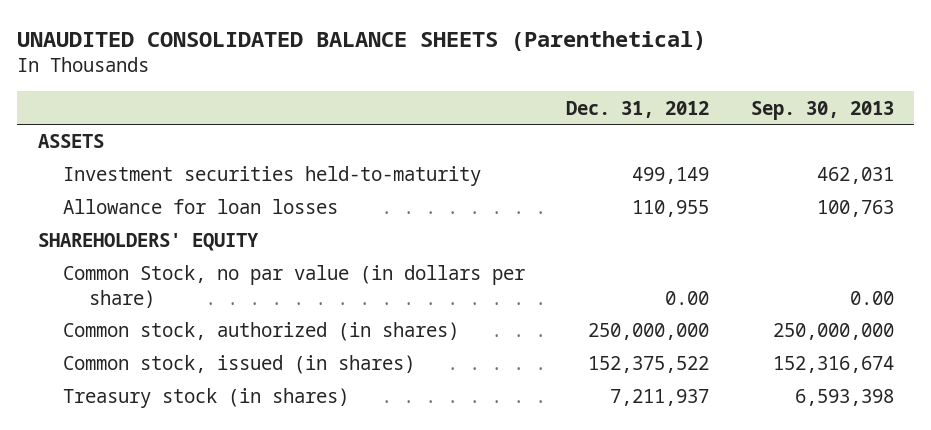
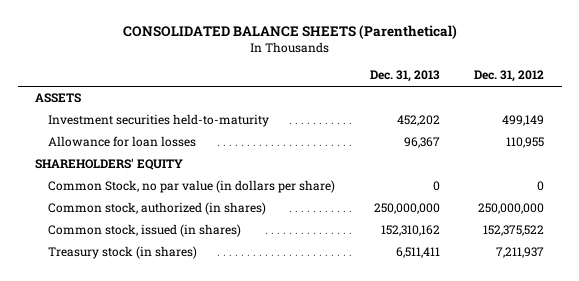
[17,30,707,51] UNAUDITED CONSOLIDATED BALANCE SHEETS (Parenthetical) -> [122,25,457,40] CONSOLIDATED BALANCE SHEETS (Parenthetical)
[750,100,894,120] Sep. 30, 2013 -> none
none -> [369,70,440,83] Dec. 31, 2013
[665,290,710,305] 0.00 -> [537,181,545,192] 0

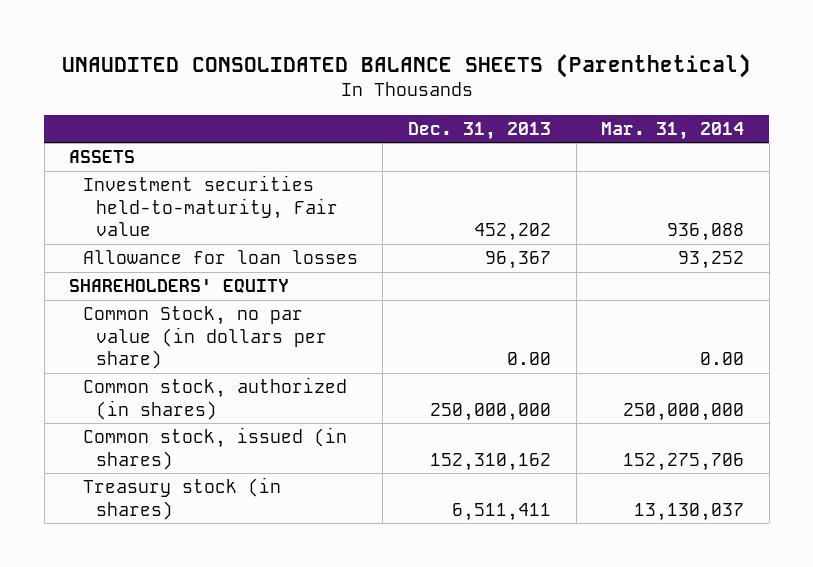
[122,25,457,40] CONSOLIDATED BALANCE SHEETS (Parenthetical) -> [61,54,751,79] UNAUDITED CONSOLIDATED BALANCE SHEETS (Parenthetical)
[474,70,545,83] Dec. 31, 2012 -> none
none -> [601,121,745,140] Mar. 31, 2014
[47,114,269,128] Investment securities held-to-maturity -> [82,175,339,237] Investment securities held-to-maturity, Fair value
[432,181,440,192] 0 -> [506,352,551,366] 0.00

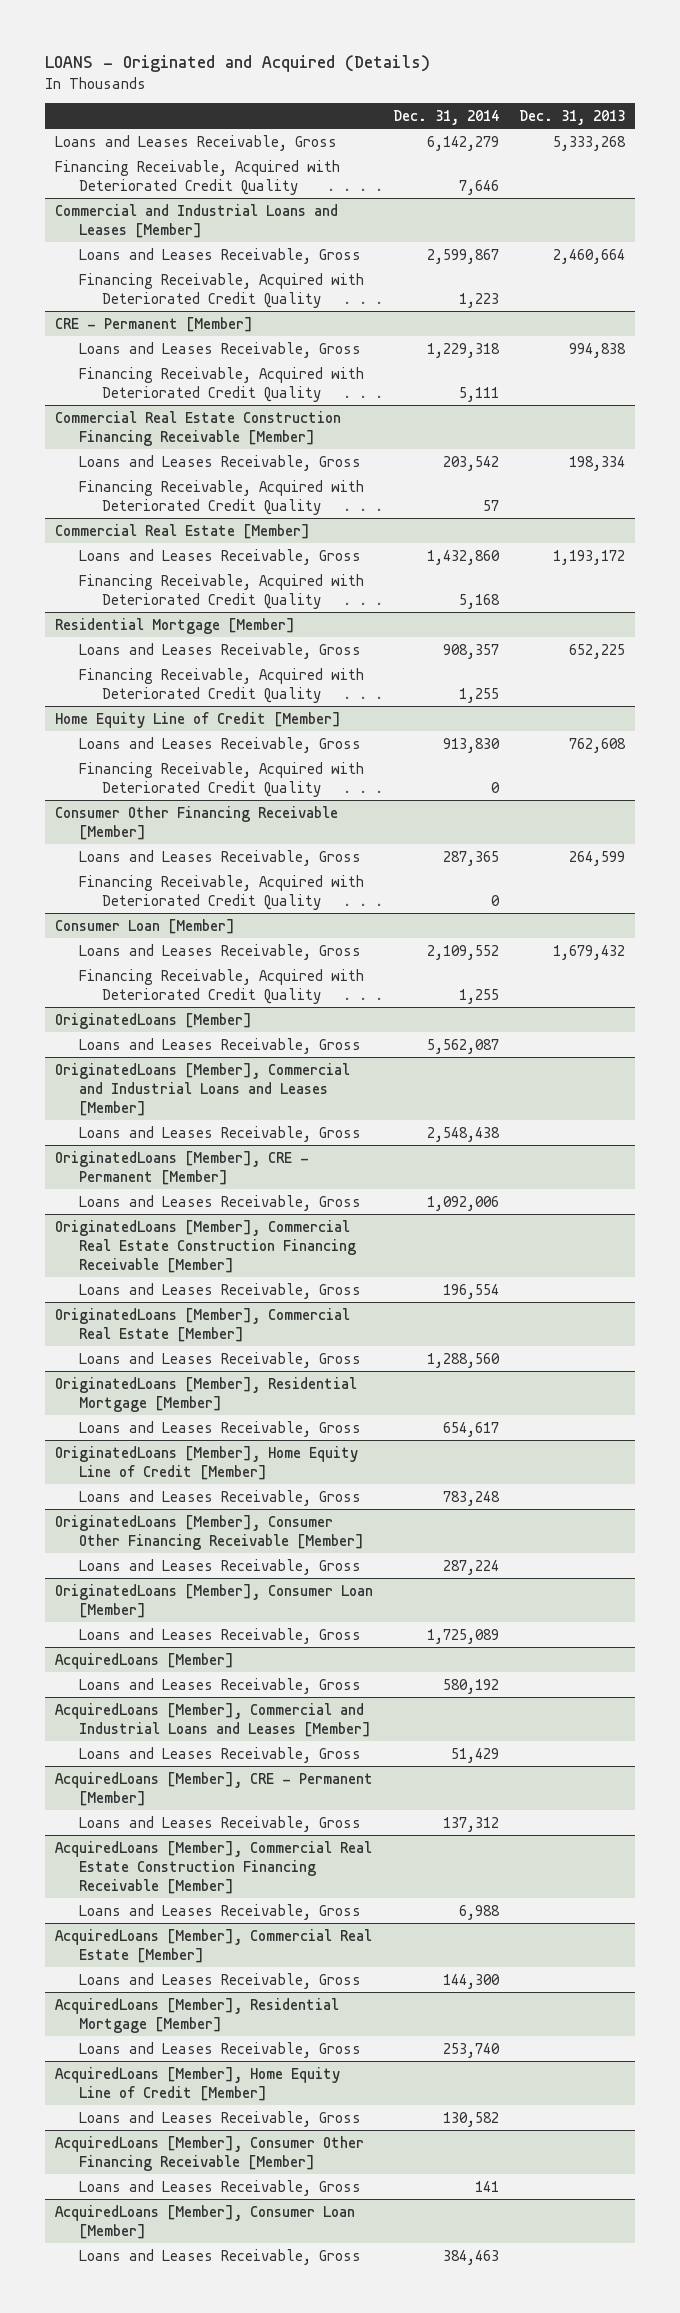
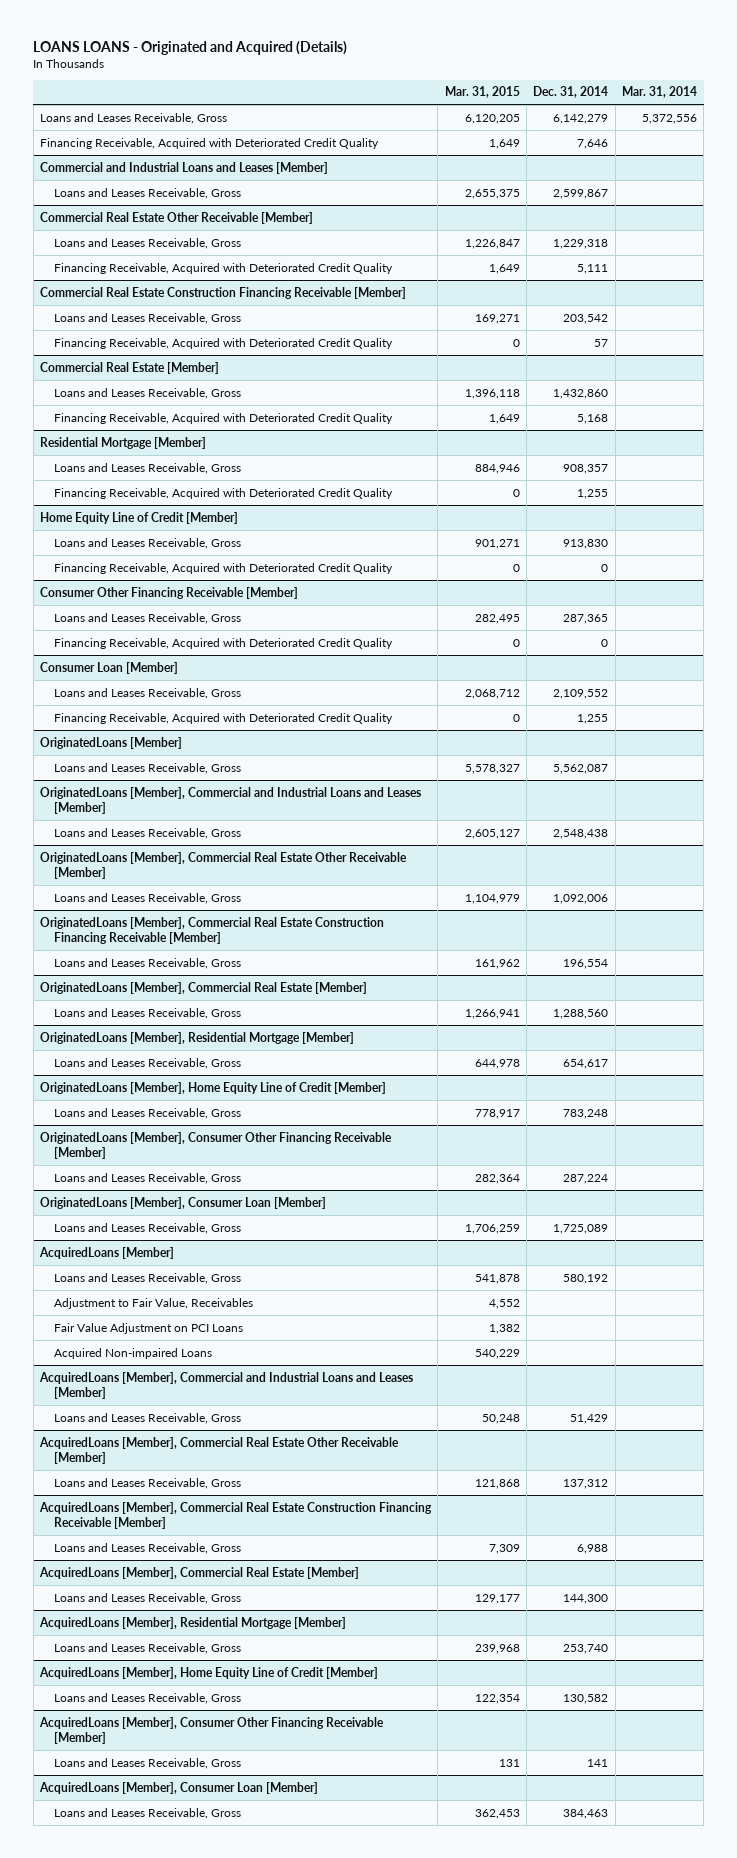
[45,55,431,73] LOANS - Originated and Acquired (Details) -> [33,40,348,55] LOANS LOANS - Originated and Acquired (Details)
[518,110,625,126] Dec. 31, 2013 -> none
none -> [444,86,520,99] Mar. 31, 2015
none -> [621,86,697,99] Mar. 31, 2014
[78,272,364,308] Financing Receivable, Acquired with Deteriorated Credit Quality -> none
[54,316,253,332] CRE - Permanent [Member] -> [40,211,314,224] Commercial Real Estate Other Receivable [Member]
[54,1150,309,1185] OriginatedLoans [Member], CRE - Permanent [Member] -> none
none -> [40,851,408,879] OriginatedLoans [Member], Commercial Real Estate Other Receivable [Member]
none -> [53,1297,253,1309] Adjustment to Fair Value, Receivables
none -> [53,1322,243,1334] Fair Value Adjustment on PCI Loans
none -> [53,1347,212,1359] Acquired Non-impaired Loans
[54,1771,373,1806] AcquiredLoans [Member], CRE - Permanent [Member] -> none
none -> [39,1436,400,1464] AcquiredLoans [Member], Commercial Real Estate Other Receivable [Member]

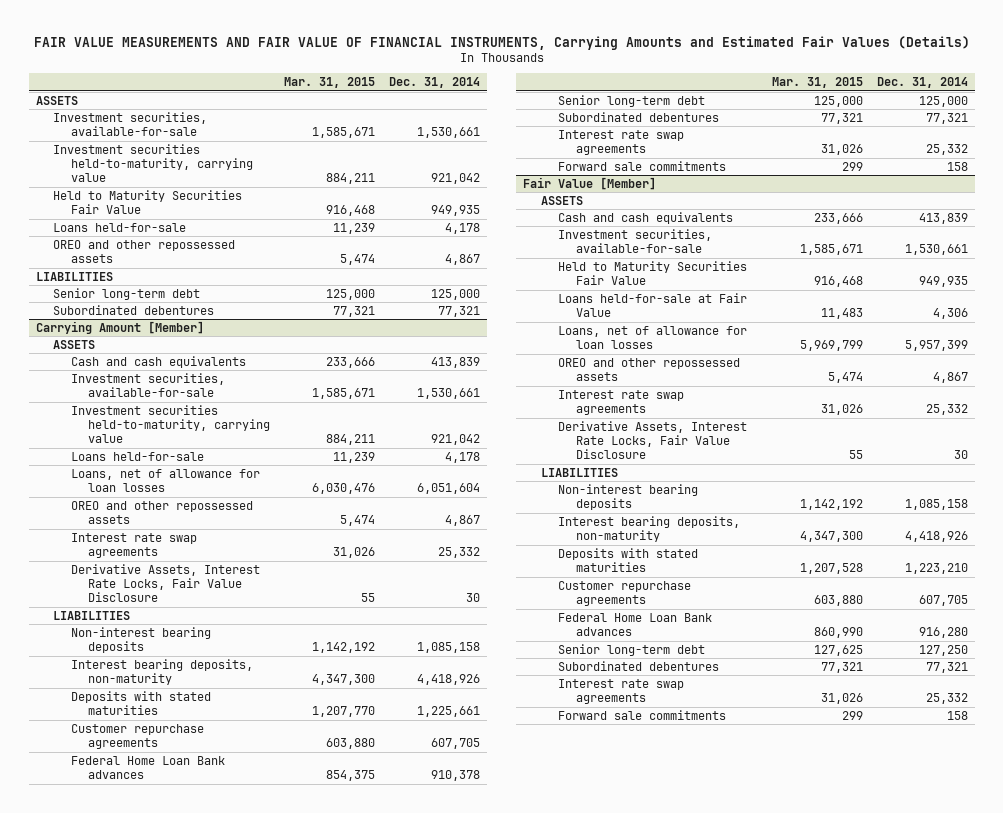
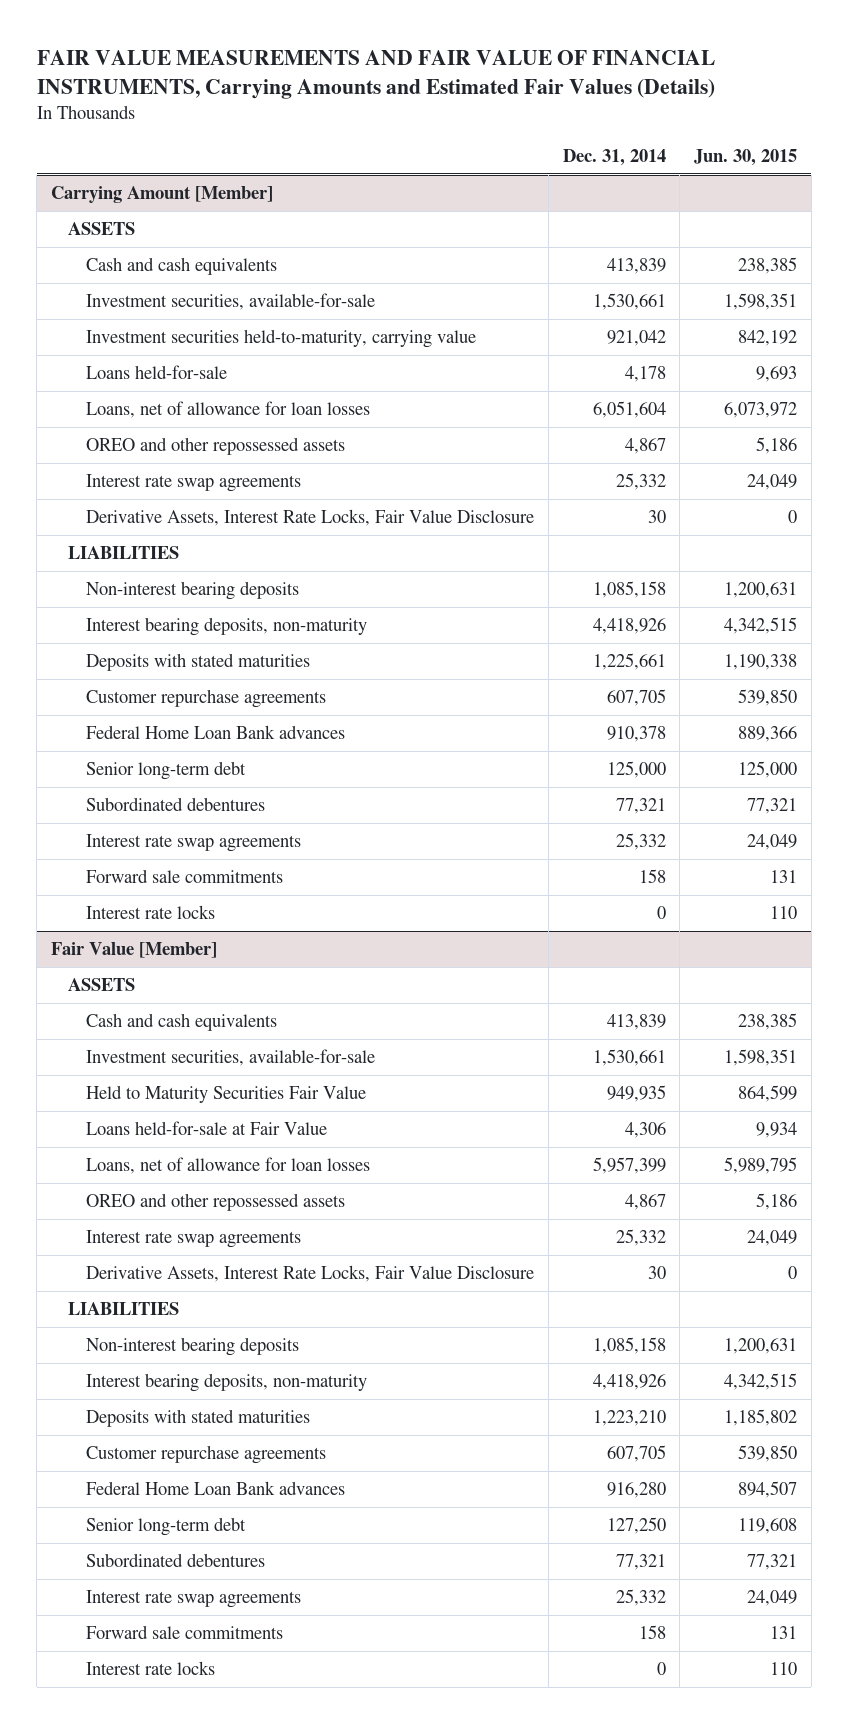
[284,77,376,89] Mar. 31, 2015 -> none
none -> [694,148,798,166] Jun. 30, 2015
[35,95,78,105] ASSETS -> none
[53,111,208,137] Investment securities, available-for-sale -> none
[53,143,253,183] Investment securities held-to-maturity, carrying value -> none
[53,189,243,215] Held to Maturity Securities Fair Value -> none
[53,222,187,232] Loans held-for-sale -> none
[53,239,236,264] OREO and other repossessed assets -> none
[35,271,113,281] LIABILITIES -> none
[53,287,201,300] Senior long-term debt -> none
[53,304,215,315] Subordinated debentures -> none
none -> [85,905,215,920] Interest rate locks
none -> [85,1661,215,1676] Interest rate locks

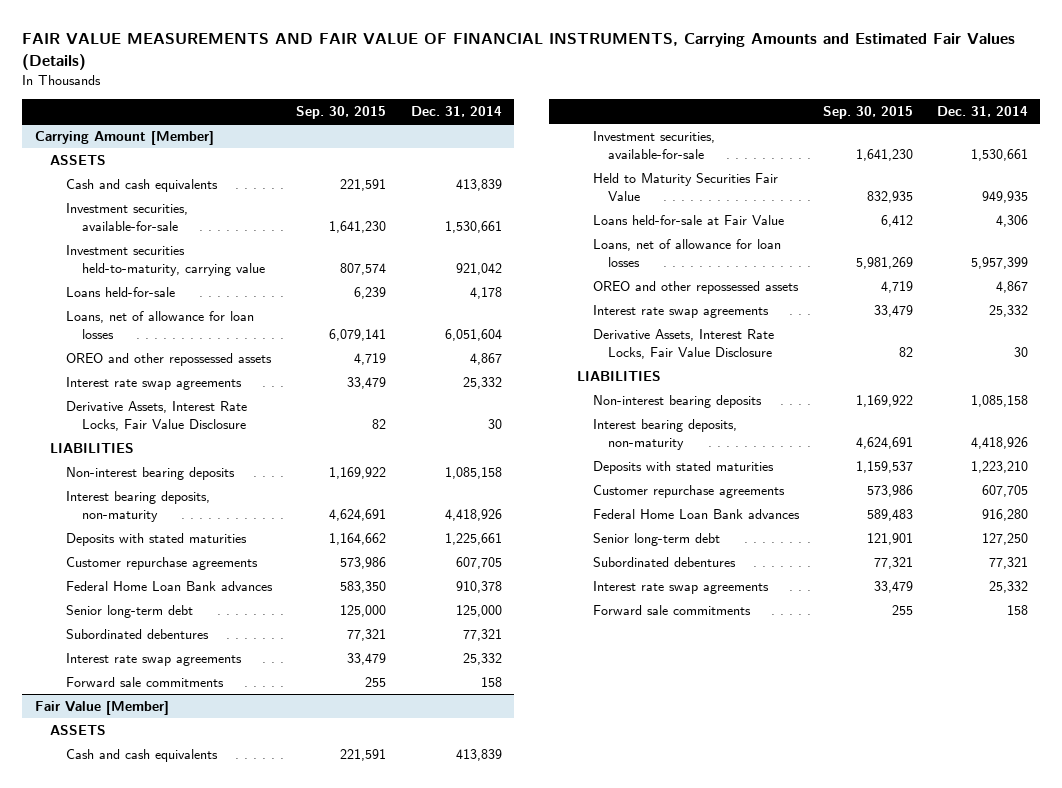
[694,148,798,166] Jun. 30, 2015 -> none
none -> [296,106,387,120] Sep. 30, 2015
[85,905,215,920] Interest rate locks -> none
[85,1661,215,1676] Interest rate locks -> none

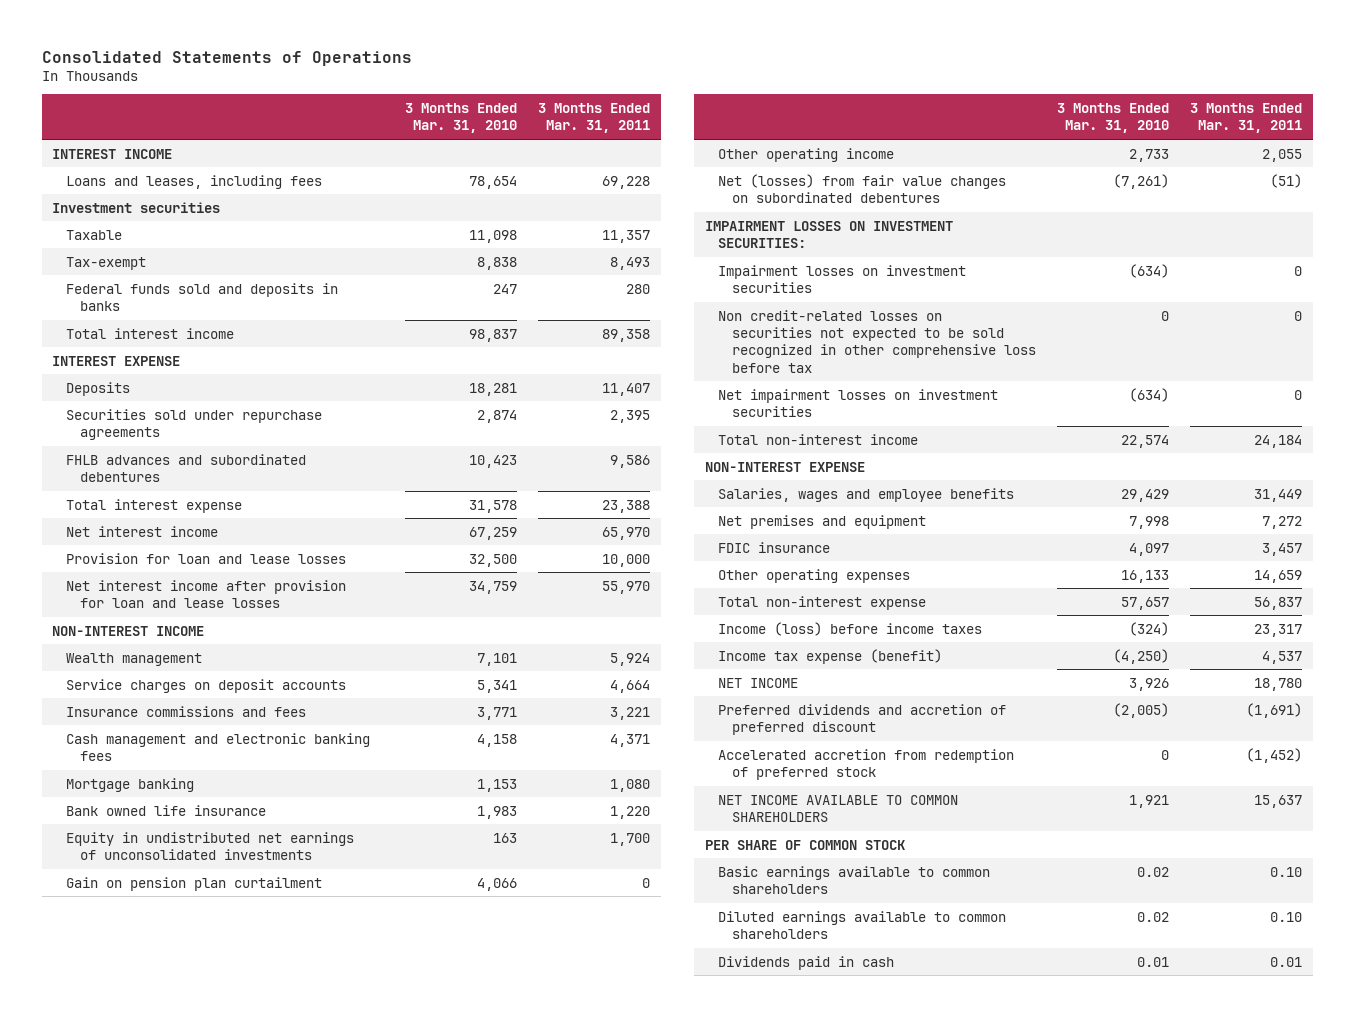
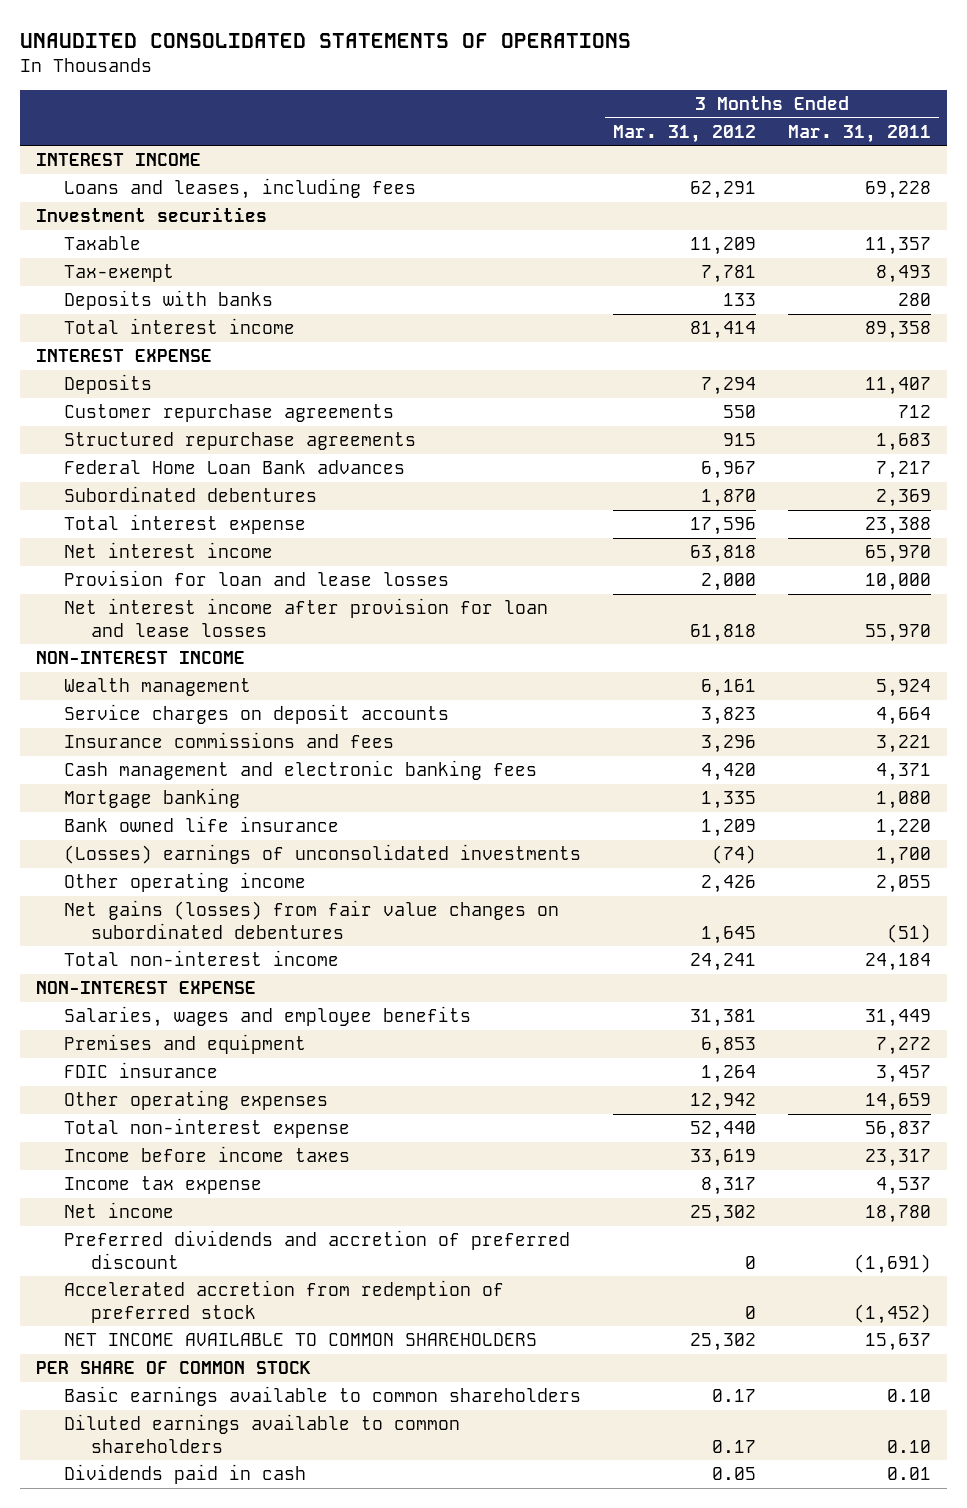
[42,50,413,66] Consolidated Statements of Operations -> [20,32,632,48] UNAUDITED CONSOLIDATED STATEMENTS OF OPERATIONS
[405,103,518,134] 3 Months Ended Mar. 31, 2010 -> none
none -> [612,124,756,143] Mar. 31, 2012
[66,282,339,311] Federal funds sold and deposits in banks -> none
none -> [63,290,273,311] Deposits with banks
[66,453,307,482] FHLB advances and subordinated debentures -> none
none -> [63,404,394,423] Customer repurchase agreements
[66,408,323,440] Securities sold under repurchase agreements -> [63,432,416,451] Structured repurchase agreements
[610,409,651,423] 2,395 -> [875,433,931,452] 1,683
none -> [63,460,405,475] Federal Home Loan Bank advances
none -> [63,486,317,503] Subordinated debentures
[66,876,323,891] Gain on pension plan curtailment -> none
[66,831,355,860] Equity in undistributed net earnings of unconsolidated investments -> [63,844,581,865] (Losses) earnings of unconsolidated investments
[704,220,953,248] IMPAIRMENT LOSSES ON INVESTMENT SECURITIES: -> none
[718,264,967,293] Impairment losses on investment securities -> none
[718,309,1037,373] Non credit-related losses on securities not expected to be sold recognized in other comprehensive loss before tax -> none
[718,388,999,417] Net impairment losses on investment securities -> none
[718,173,1007,203] Net (losses) from fair value changes on subordinated debentures -> [63,900,559,939] Net gains (losses) from fair value changes on subordinated debentures
[718,514,927,529] Net premises and equipment -> [63,1034,306,1055] Premises and equipment
[718,621,983,636] Income (loss) before income taxes -> [63,1146,350,1163] Income before income taxes
[718,648,943,664] Income tax expense (benefit) -> [63,1176,262,1195] Income tax expense
[718,677,799,688] NET INCOME -> [63,1202,174,1219] Net income

